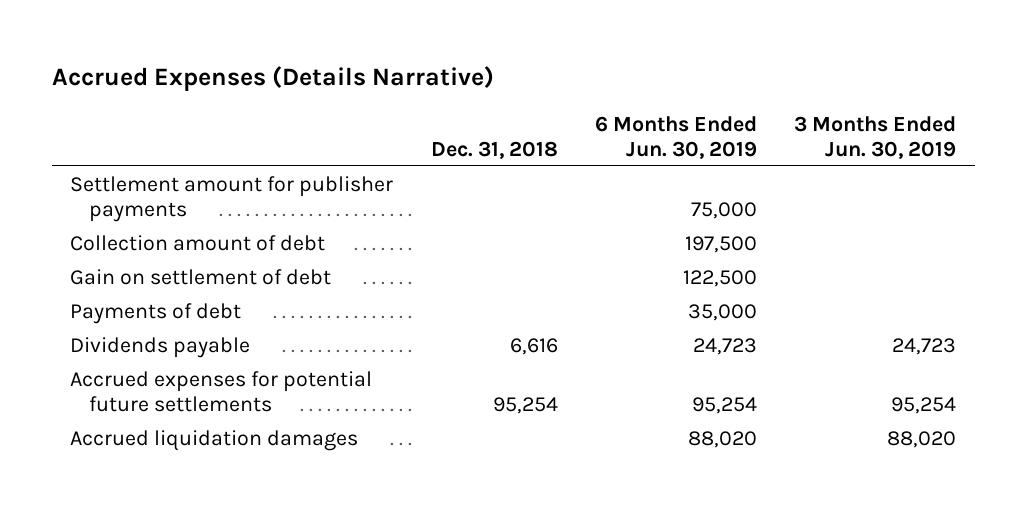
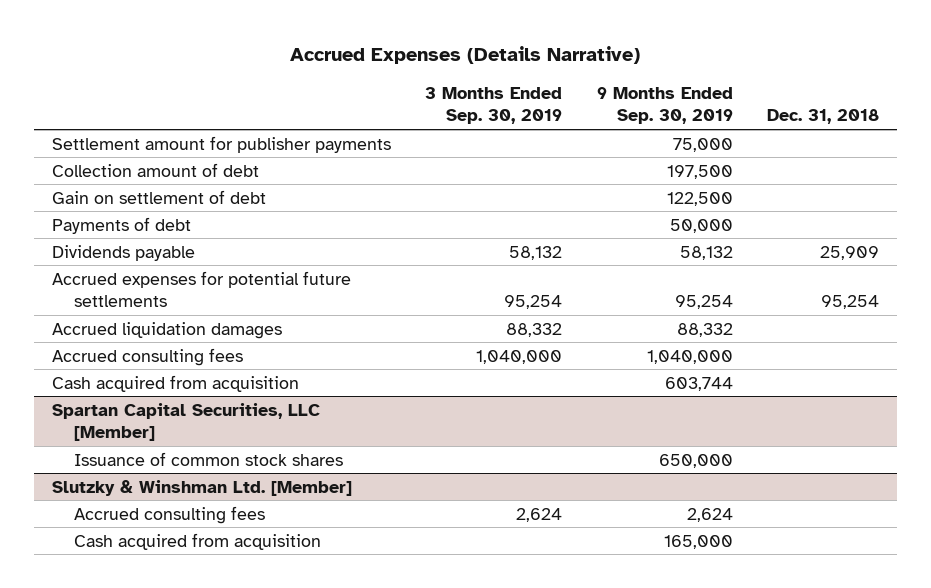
[594,115,757,159] 6 Months Ended Jun. 30, 2019 -> none
[794,115,957,159] 3 Months Ended Jun. 30, 2019 -> none
none -> [425,86,563,125] 3 Months Ended Sep. 30, 2019
none -> [596,86,733,125] 9 Months Ended Sep. 30, 2019
[509,337,558,355] 6,616 -> [820,245,880,260] 25,909
none -> [51,347,243,366] Accrued consulting fees
none -> [51,374,299,392] Cash acquired from acquisition
none -> [51,402,320,442] Spartan Capital Securities, LLC [Member]
none -> [73,451,343,466] Issuance of common stock shares
none -> [51,479,352,496] Slutzky & Winshman Ltd. [Member]
none -> [73,505,265,524] Accrued consulting fees
none -> [73,532,321,550] Cash acquired from acquisition

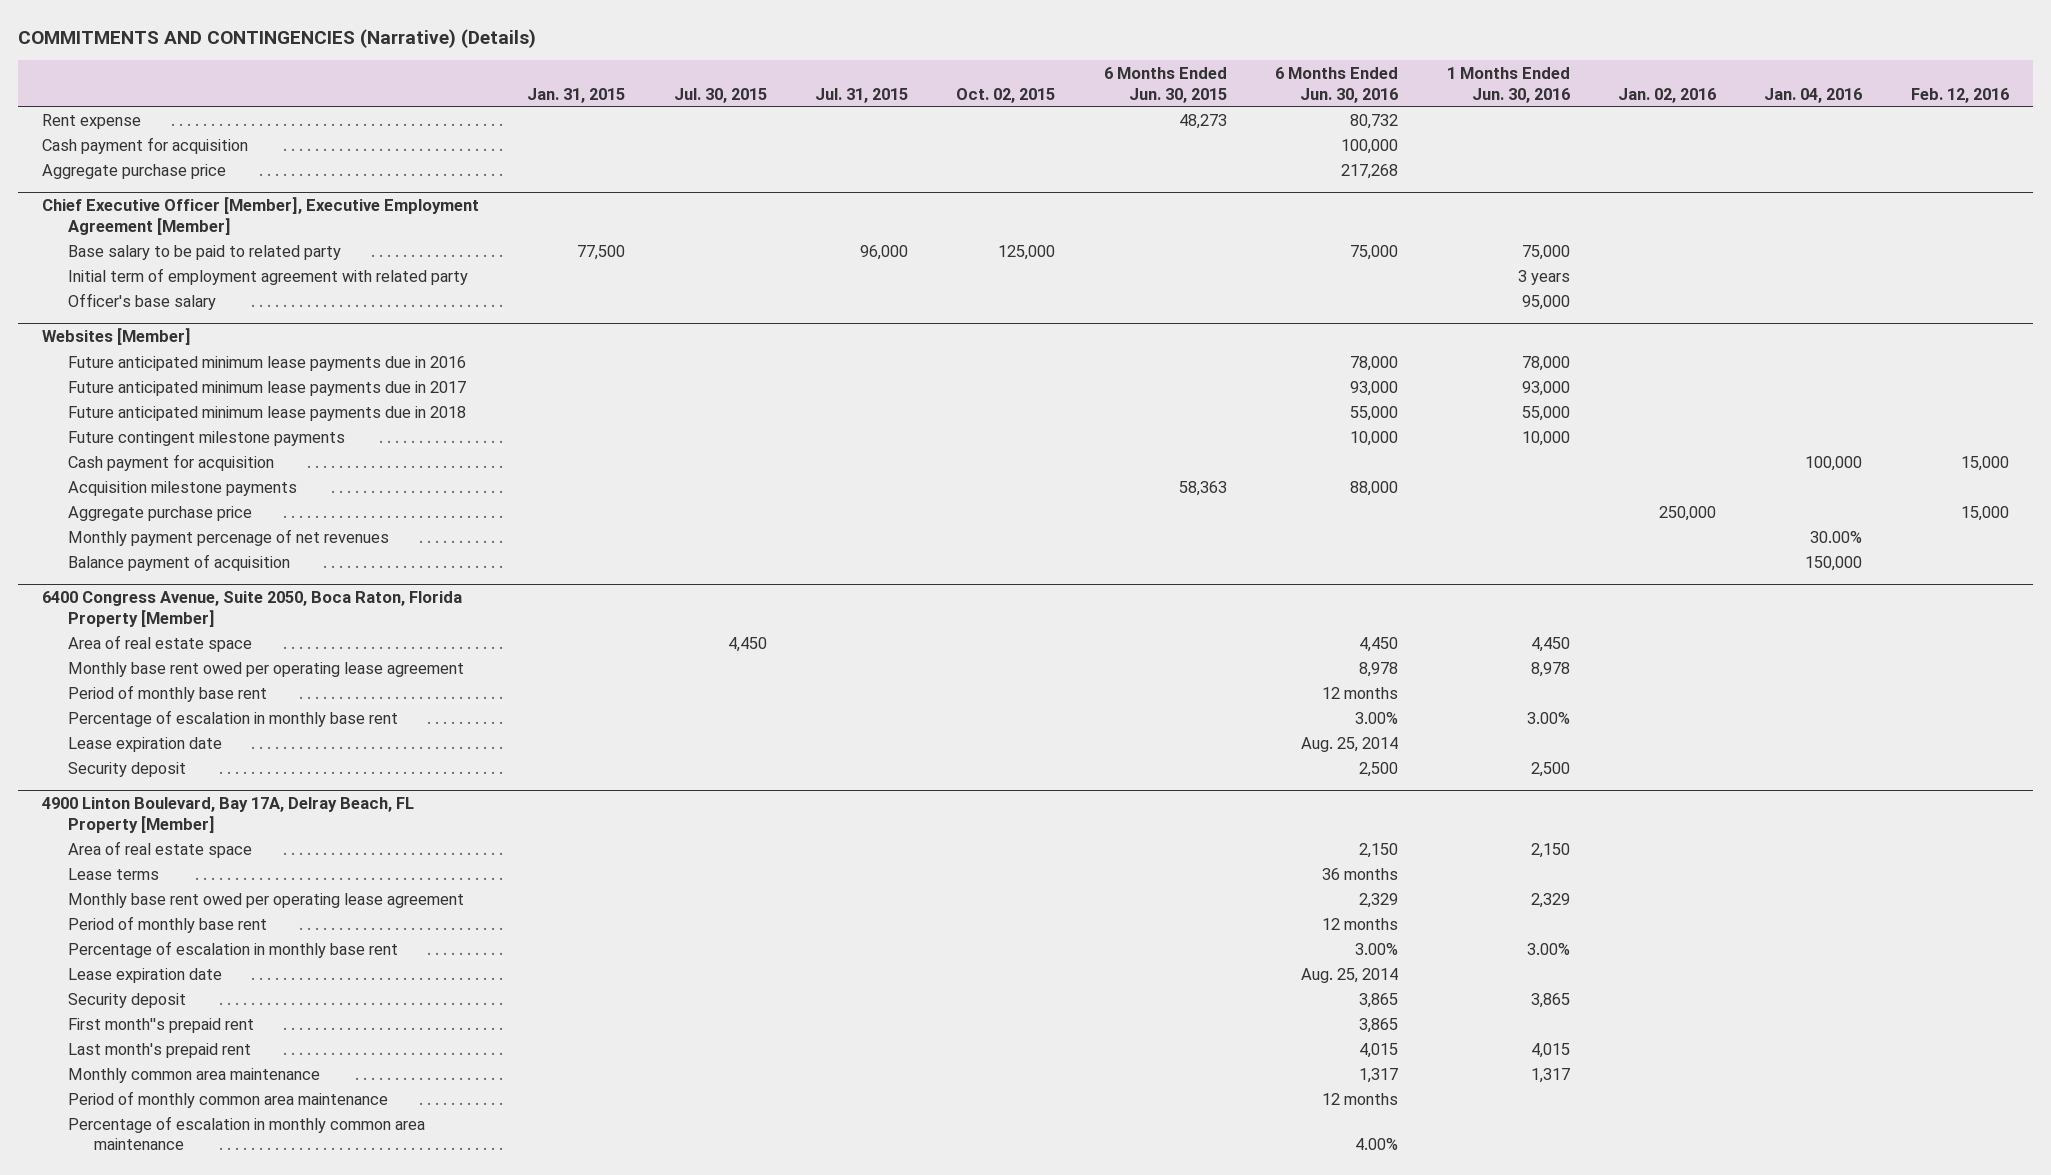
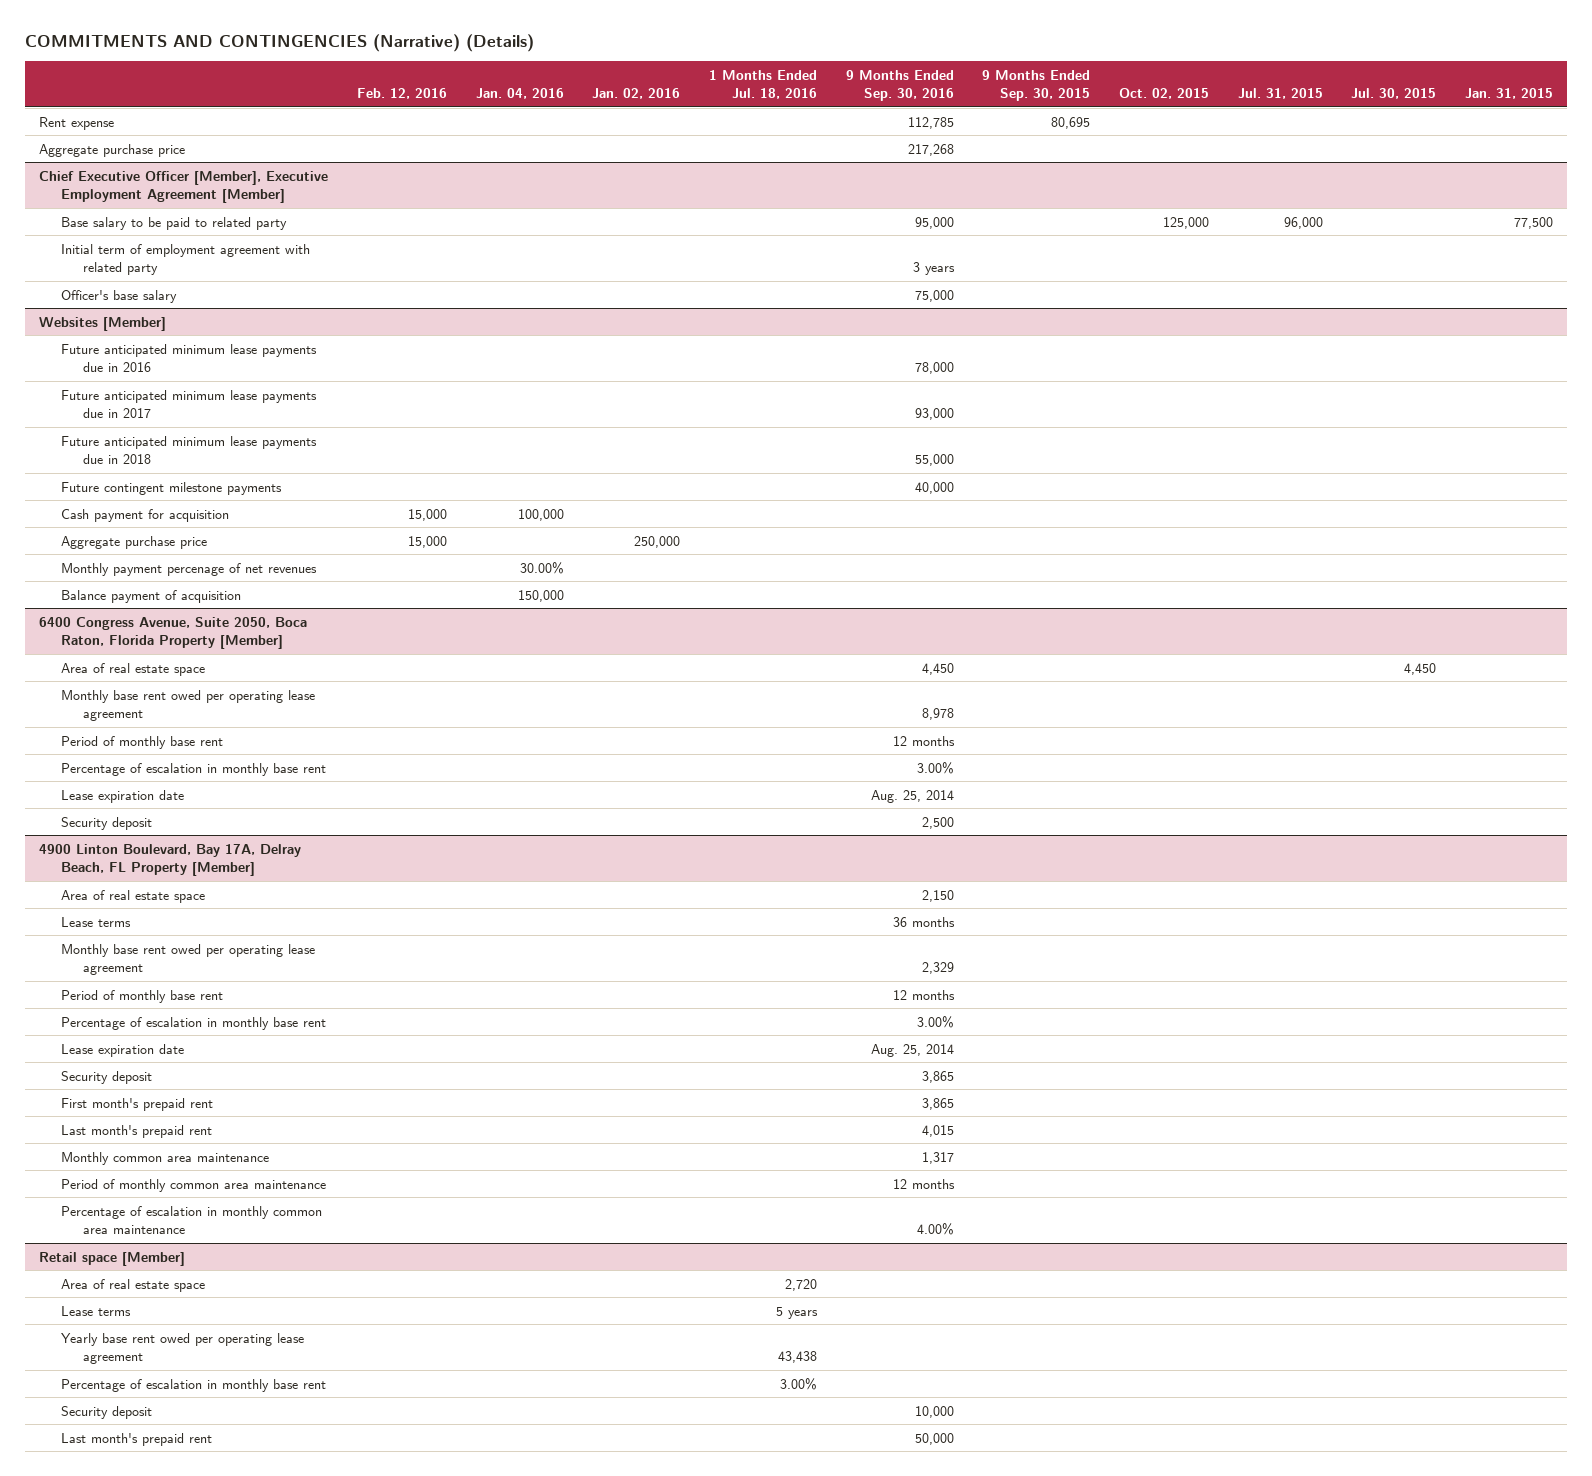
[1103,66,1227,103] 6 Months Ended Jun. 30, 2015 -> none
[1275,66,1399,103] 6 Months Ended Jun. 30, 2016 -> none
[1446,66,1570,103] 1 Months Ended Jun. 30, 2016 -> none
none -> [708,69,817,100] 1 Months Ended Jul. 18, 2016
none -> [845,69,954,102] 9 Months Ended Sep. 30, 2016
none -> [982,69,1091,102] 9 Months Ended Sep. 30, 2015
[41,136,248,154] Cash payment for acquisition -> none
[68,480,298,496] Acquisition milestone payments -> none
[68,1017,255,1033] First month''s prepaid rent -> [60,1097,213,1111] First month's prepaid rent
none -> [39,1251,186,1266] Retail space [Member]
none -> [60,1278,205,1292] Area of real estate space
none -> [60,1305,131,1316] Lease terms
none -> [60,1332,304,1365] Yearly base rent owed per operating lease agreement
none -> [60,1378,326,1392] Percentage of escalation in monthly base rent
none -> [60,1405,152,1419] Security deposit
none -> [60,1432,212,1446] Last month's prepaid rent

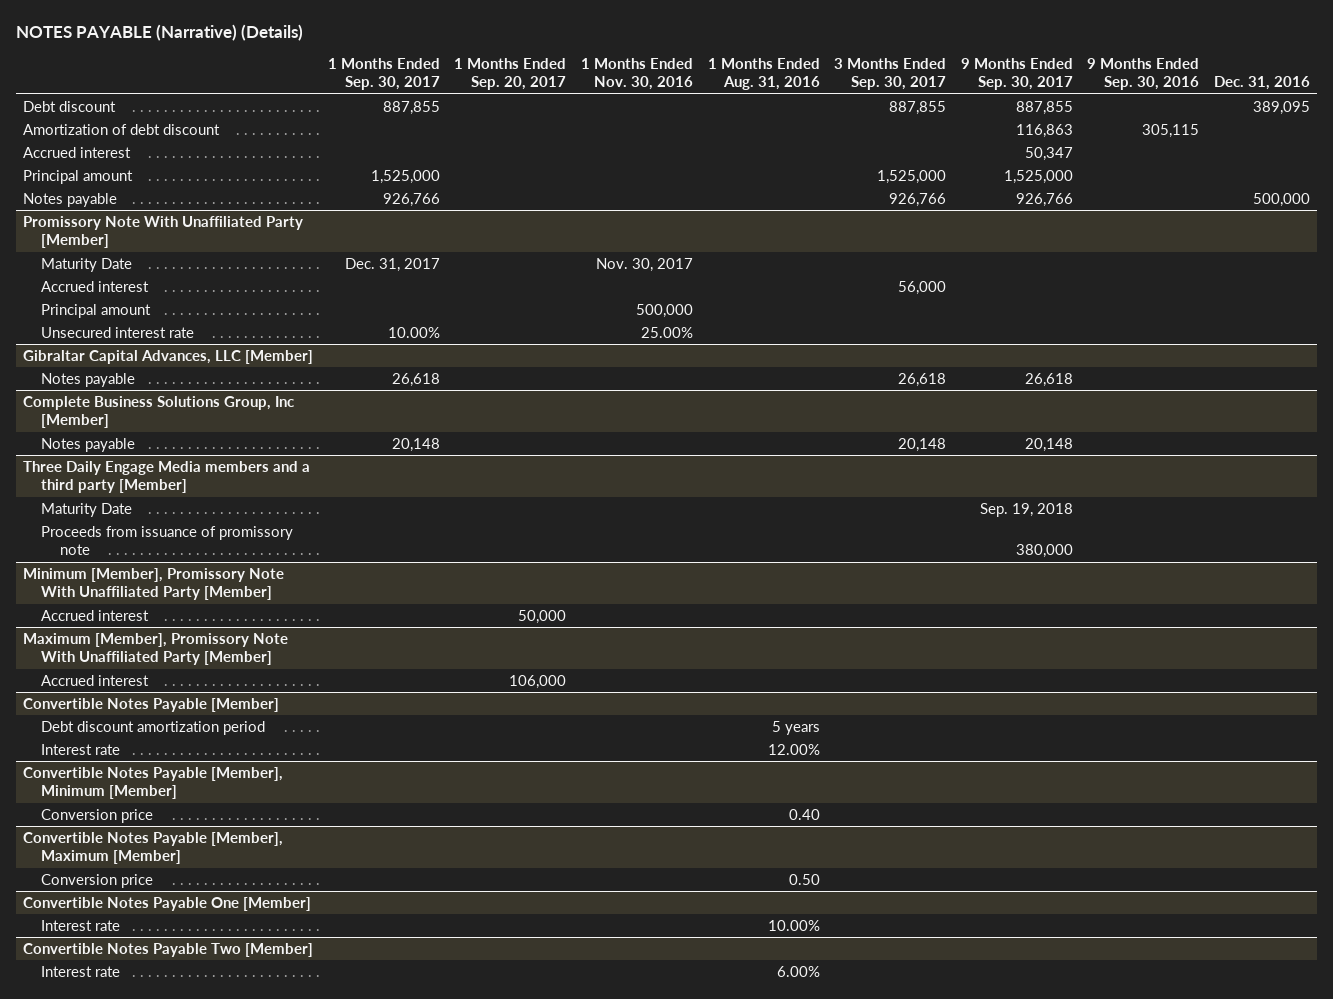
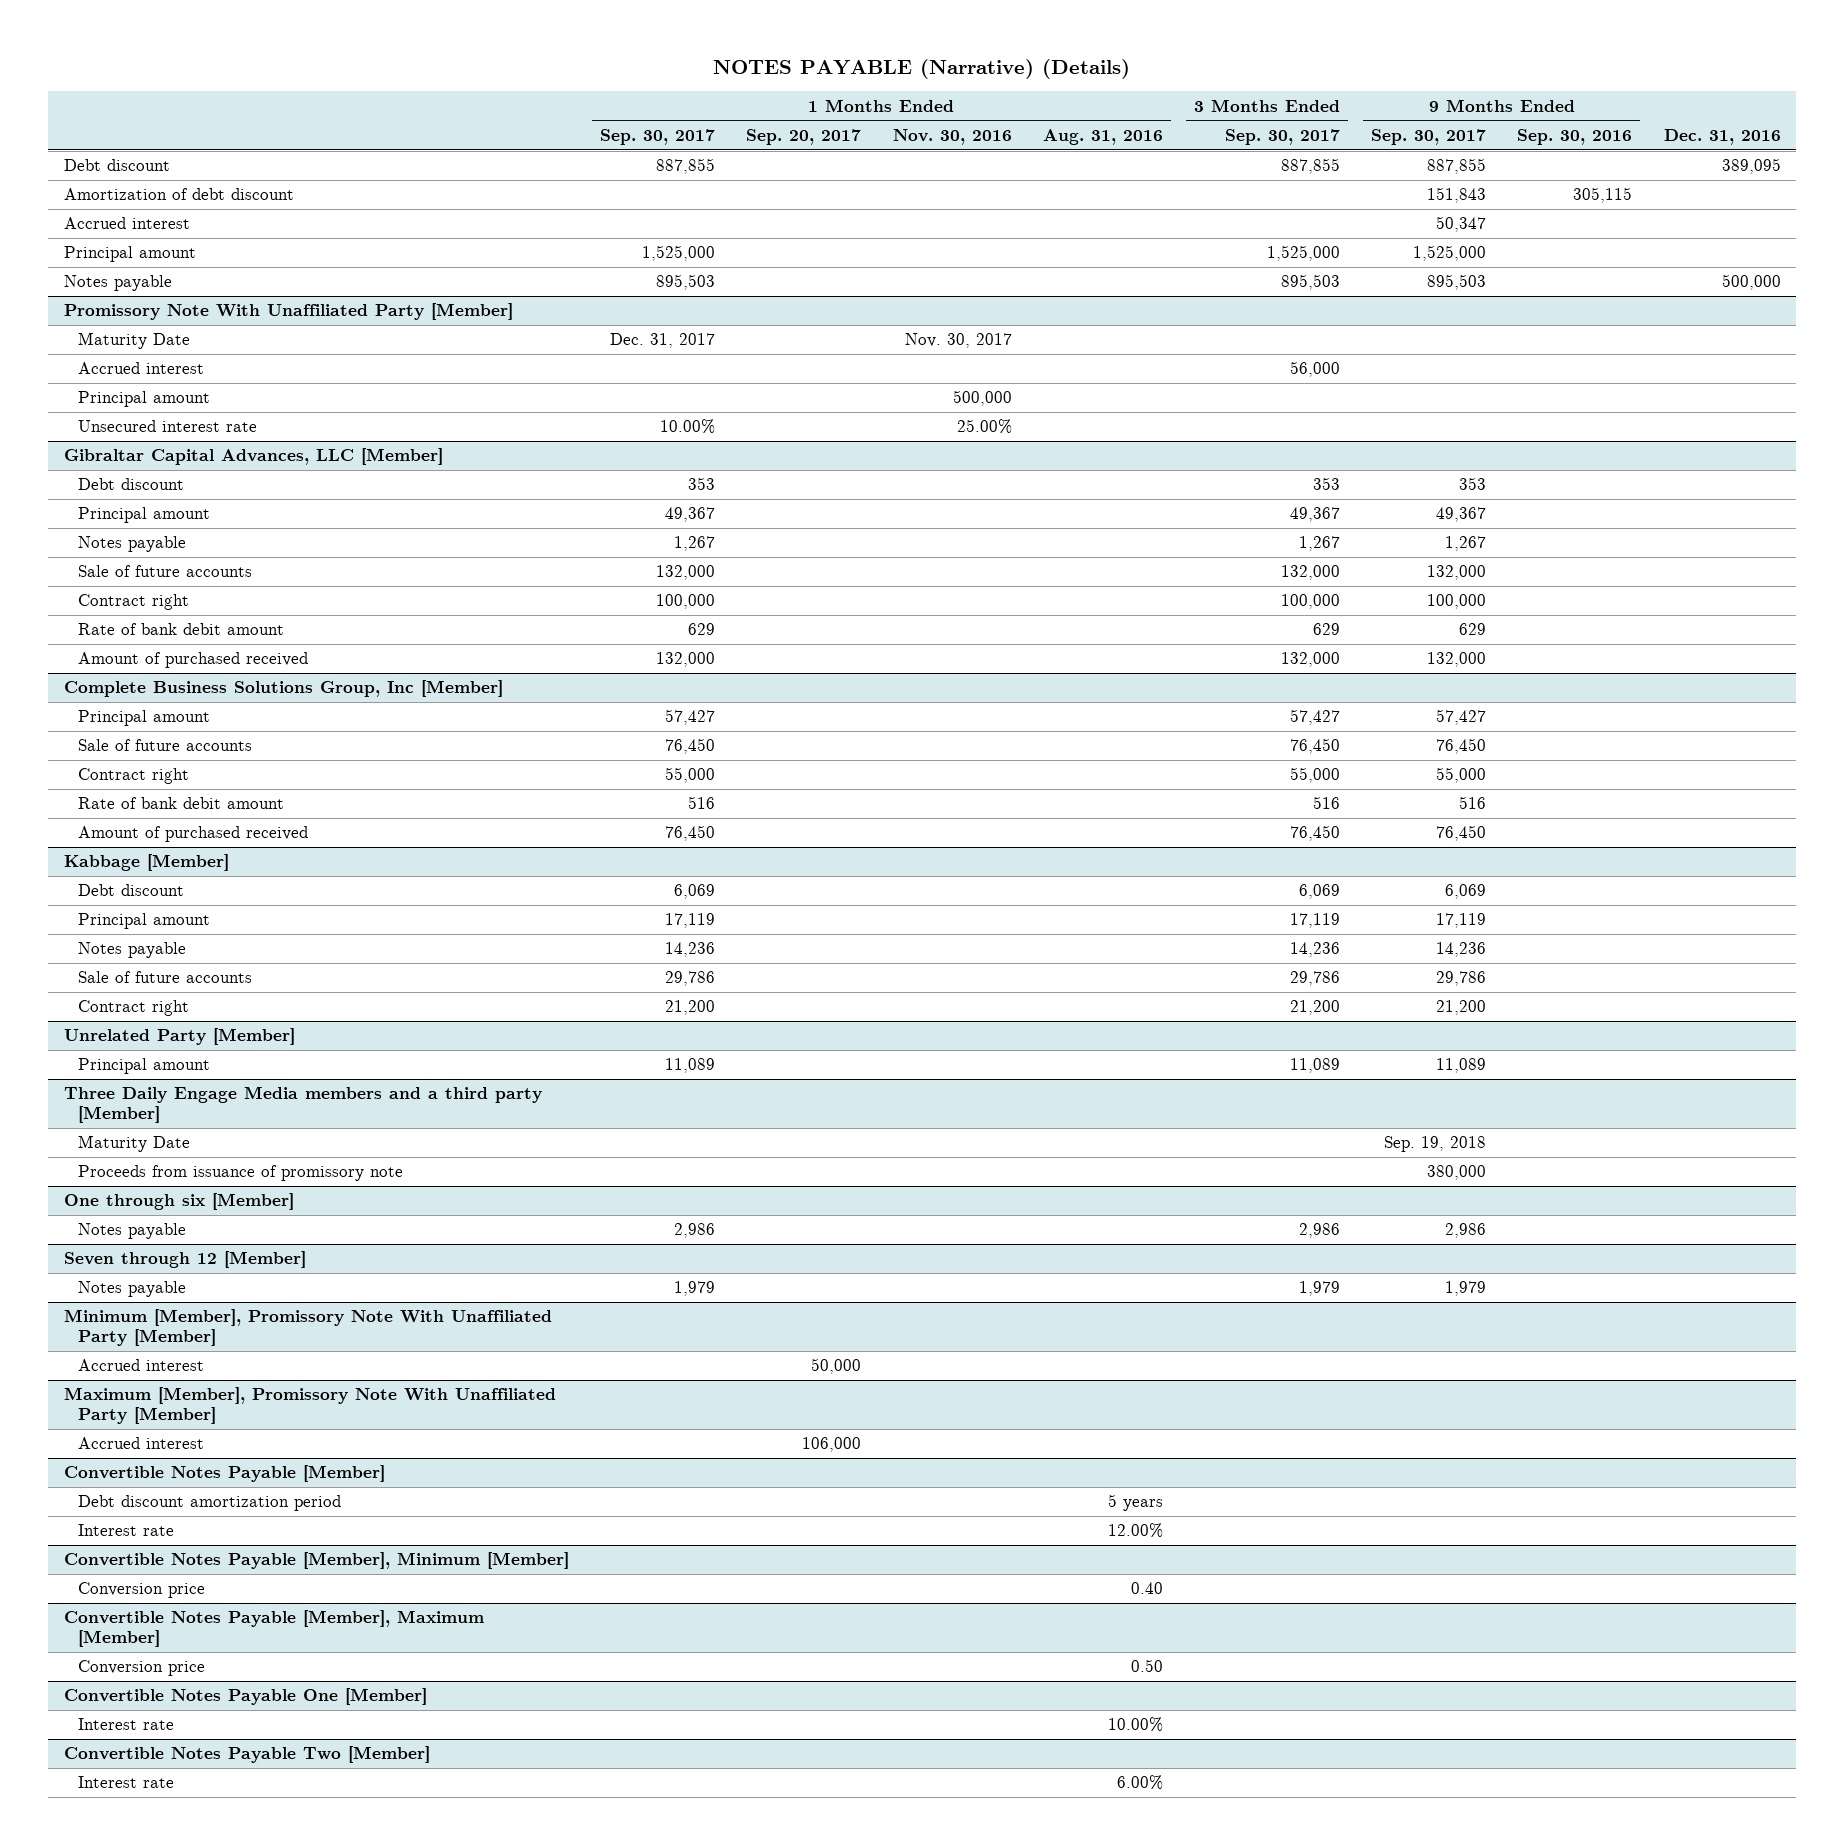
[1015,123,1073,138] 116,863 -> [1427,187,1487,204] 151,843
[382,192,440,207] 926,766 -> [656,274,716,291] 895,503
[889,192,947,207] 926,766 -> [1281,274,1341,291] 895,503
[1015,192,1073,207] 926,766 -> [1427,274,1487,291] 895,503
none -> [77,478,184,491] Debt discount
none -> [77,507,210,524] Principal amount
[391,372,440,387] 26,618 -> [674,536,716,552] 1,267
[898,372,947,387] 26,618 -> [1299,536,1341,552] 1,267
[1024,372,1073,387] 26,618 -> [1445,536,1487,552] 1,267
none -> [77,565,252,578] Sale of future accounts
none -> [77,594,189,611] Contract right
none -> [77,623,284,636] Rate of bank debit amount
none -> [77,652,308,669] Amount of purchased received
[41,437,136,452] Notes payable -> none
none -> [77,710,210,727] Principal amount
none -> [77,739,252,752] Sale of future accounts
none -> [77,768,189,785] Contract right
none -> [77,797,284,810] Rate of bank debit amount
none -> [77,826,308,843] Amount of purchased received
none -> [63,854,229,872] Kabbage [Member]
none -> [77,884,184,897] Debt discount
none -> [77,913,210,930] Principal amount
none -> [77,942,186,959] Notes payable
none -> [77,971,252,984] Sale of future accounts
none -> [77,1000,189,1017] Contract right
none -> [63,1028,295,1046] Unrelated Party [Member]
none -> [77,1058,210,1075] Principal amount
none -> [63,1193,294,1211] One through six [Member]
none -> [77,1223,186,1240] Notes payable
none -> [63,1251,306,1269] Seven through 12 [Member]
none -> [77,1281,186,1298] Notes payable

